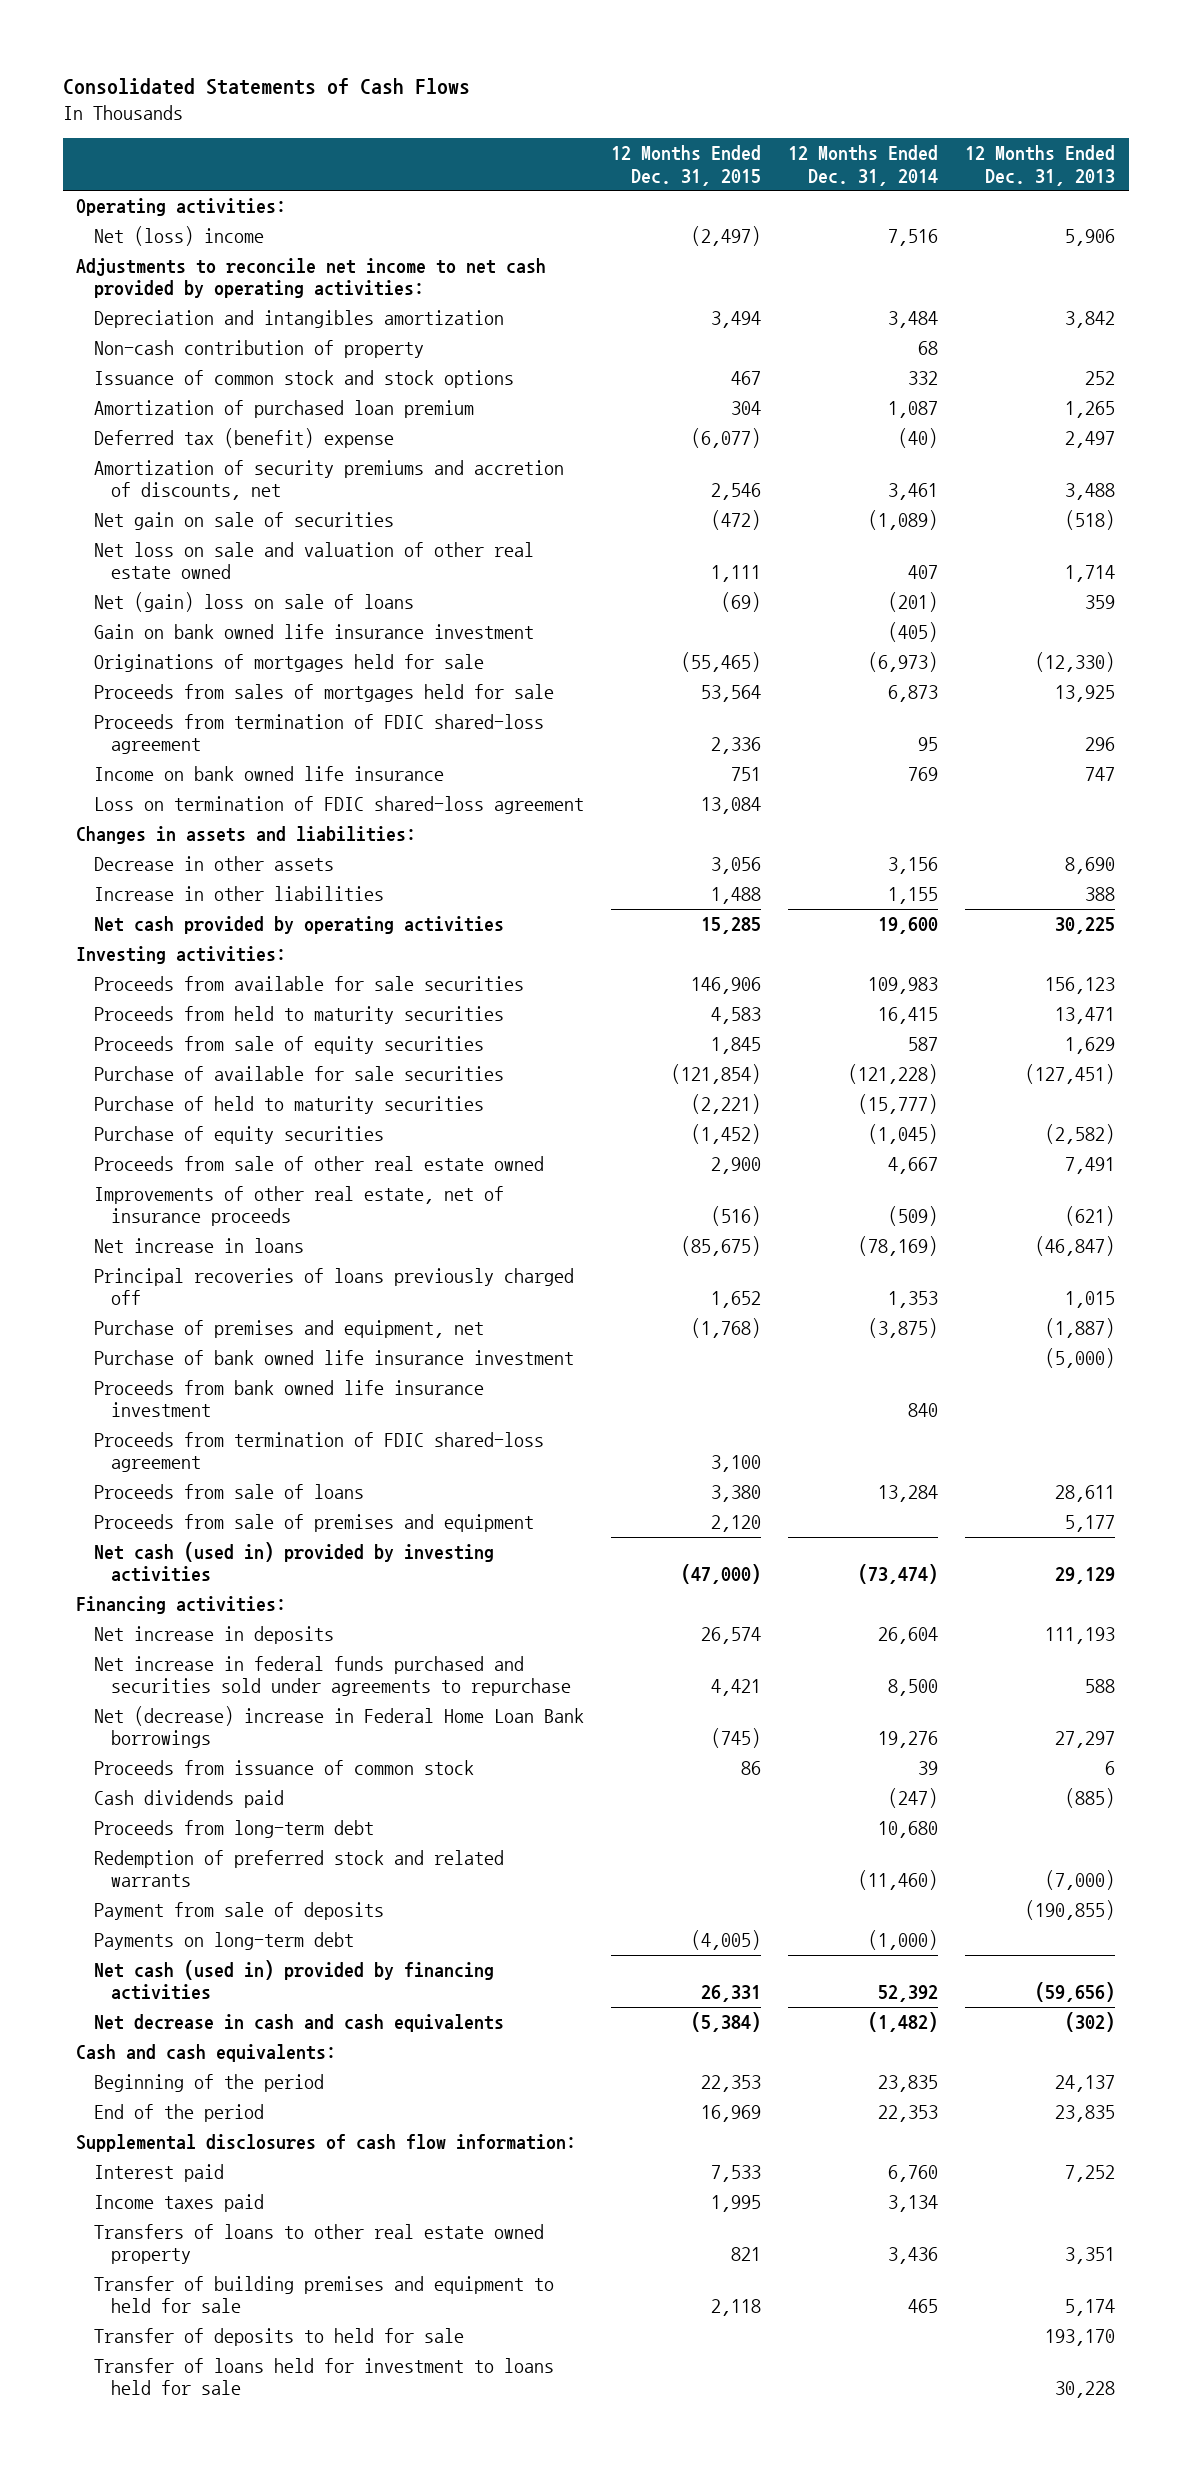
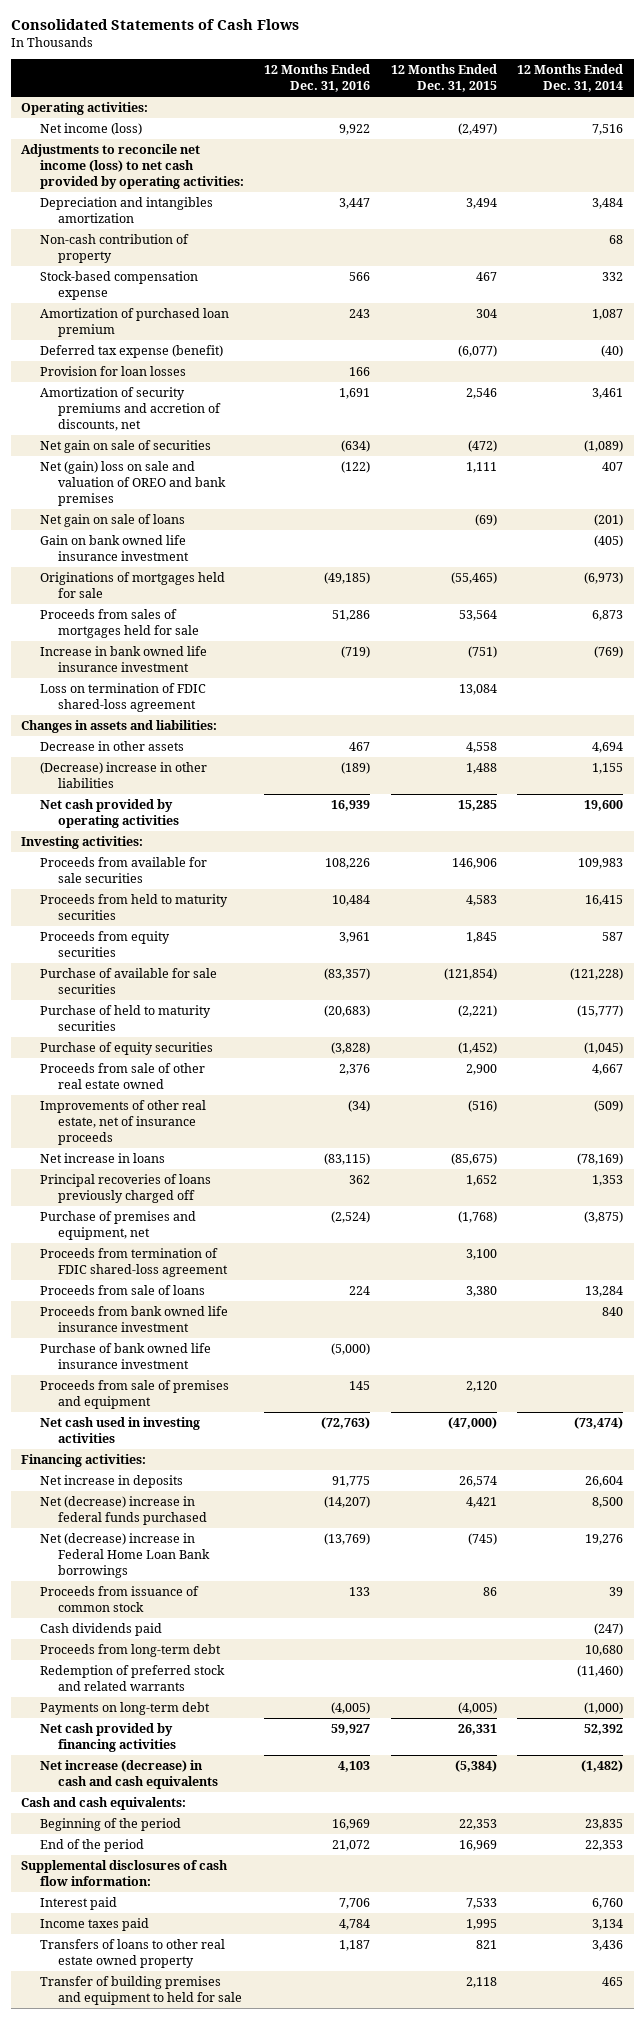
[965,145,1116,186] 12 Months Ended Dec. 31, 2013 -> none
none -> [264,64,371,93] 12 Months Ended Dec. 31, 2016
[93,226,264,247] Net (loss) income -> [39,123,142,136] Net income (loss)
[76,258,547,299] Adjustments to reconcile net income to net cash provided by operating activities: -> [20,144,244,189] Adjustments to reconcile net income (loss) to net cash provided by operating activities:
[93,370,514,389] Issuance of common stock and stock options -> [39,271,198,300] Stock-based compensation expense
[93,428,394,449] Deferred tax (benefit) expense -> [39,345,223,359] Deferred tax expense (benefit)
none -> [39,366,186,377] Provision for loan losses
[93,542,534,580] Net loss on sale and valuation of other real estate owned -> [39,461,227,506] Net (gain) loss on sale and valuation of OREO and bank premises
[93,592,414,613] Net (gain) loss on sale of loans -> [39,514,185,528] Net gain on sale of loans
[93,714,544,755] Proceeds from termination of FDIC shared-loss agreement -> none
[93,766,444,782] Income on bank owned life insurance -> [39,646,207,672] Increase in bank owned life insurance investment
[730,767,761,782] 751 -> [467,646,497,659] (751)
[907,767,938,782] 769 -> [594,646,624,659] (769)
[710,857,761,875] 3,056 -> [465,742,497,754] 4,558
[887,857,938,875] 3,156 -> [592,742,624,754] 4,694
[93,886,384,902] Increase in other liabilities -> [39,762,207,788] (Decrease) increase in other liabilities
[93,1036,484,1055] Proceeds from sale of equity securities -> [39,931,170,957] Proceeds from equity securities
[93,1380,484,1418] Proceeds from bank owned life insurance investment -> [39,1306,228,1332] Proceeds from bank owned life insurance investment
[93,1350,574,1366] Purchase of bank owned life insurance investment -> [39,1343,211,1369] Purchase of bank owned life insurance investment
[93,1542,494,1583] Net cash (used in) provided by investing activities -> [39,1417,200,1443] Net cash used in investing activities
[93,1656,571,1697] Net increase in federal funds purchased and securities sold under agreements to repurchase -> [39,1496,208,1525] Net (decrease) increase in federal funds purchased
[93,1902,384,1921] Payment from sale of deposits -> none
[93,1960,494,2001] Net cash (used in) provided by financing activities -> [39,1723,177,1752] Net cash provided by financing activities
[93,2014,504,2033] Net decrease in cash and cash equivalents -> [39,1760,219,1789] Net increase (decrease) in cash and cash equivalents
[93,2328,464,2347] Transfer of deposits to held for sale -> none
[93,2358,554,2396] Transfer of loans held for investment to loans held for sale -> none

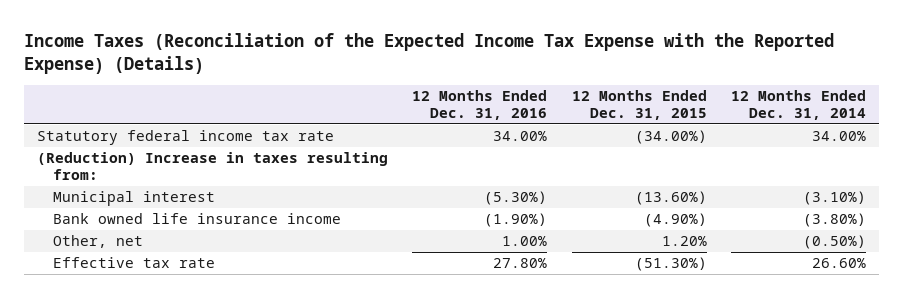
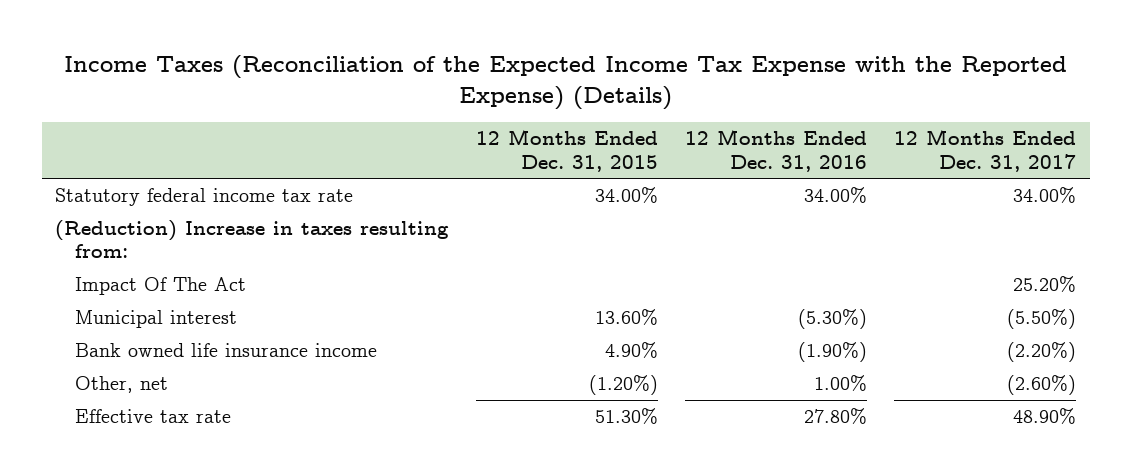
[731,89,867,120] 12 Months Ended Dec. 31, 2014 -> none
none -> [894,129,1077,172] 12 Months Ended Dec. 31, 2017
[634,130,707,145] (34.00%) -> [595,187,659,204] 34.00%
none -> [74,277,246,296] Impact Of The Act
[634,191,707,206] (13.60%) -> [595,309,659,326] 13.60%
[643,213,707,228] (4.90%) -> [605,342,659,359] 4.90%
[661,236,707,247] 1.20% -> [589,375,659,396] (1.20%)
[634,257,707,272] (51.30%) -> [595,408,659,425] 51.30%

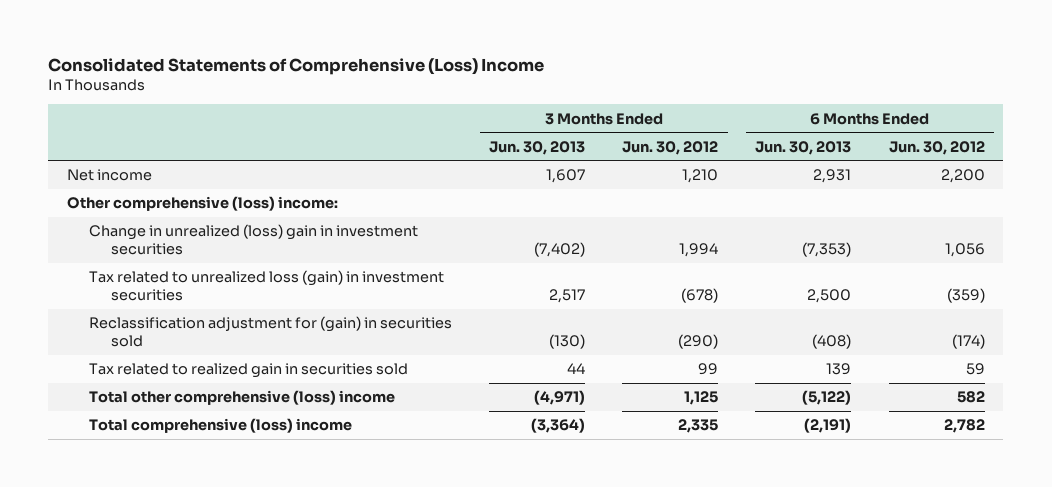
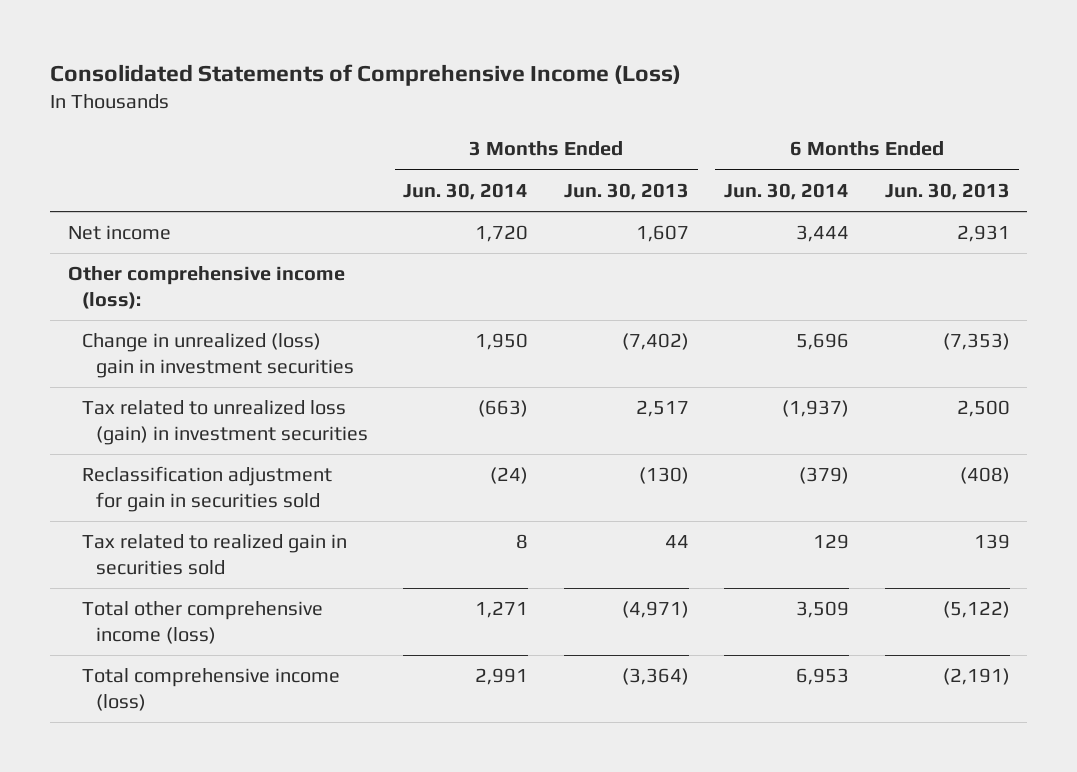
[48,57,545,75] Consolidated Statements of Comprehensive (Loss) Income -> [49,64,681,87] Consolidated Statements of Comprehensive Income (Loss)
[622,140,719,155] Jun. 30, 2012 -> none
[888,140,985,155] Jun. 30, 2012 -> none
none -> [403,182,529,200] Jun. 30, 2014
none -> [724,182,850,200] Jun. 30, 2014
[66,196,338,212] Other comprehensive (loss) income: -> [67,266,345,310] Other comprehensive income (loss):
[89,316,453,348] Reclassification adjustment for (gain) in securities sold -> [81,466,332,513] Reclassification adjustment for gain in securities sold
[89,390,396,406] Total other comprehensive (loss) income -> [81,601,323,645] Total other comprehensive income (loss)
[89,418,353,434] Total comprehensive (loss) income -> [81,668,340,712] Total comprehensive income (loss)

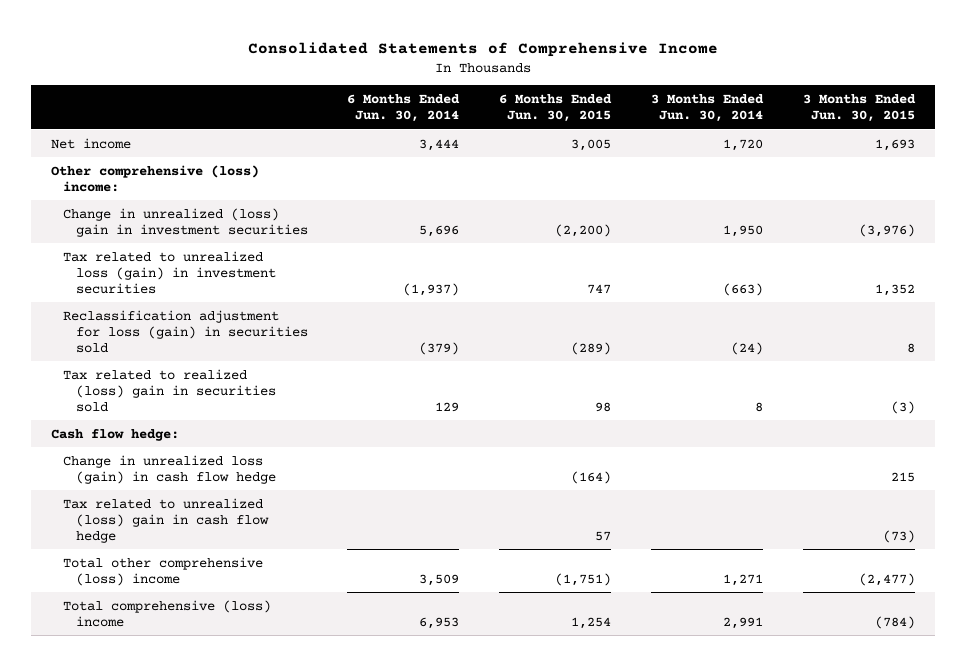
[49,64,681,87] Consolidated Statements of Comprehensive Income (Loss) -> [248,41,719,57] Consolidated Statements of Comprehensive Income
[563,182,689,200] Jun. 30, 2013 -> none
[884,182,1010,200] Jun. 30, 2013 -> none
none -> [499,94,613,123] 6 Months Ended Jun. 30, 2015
none -> [803,94,917,123] 3 Months Ended Jun. 30, 2015
[67,266,345,310] Other comprehensive income (loss): -> [51,164,260,192] Other comprehensive (loss) income:
[81,466,332,513] Reclassification adjustment for gain in securities sold -> [63,309,308,353] Reclassification adjustment for loss (gain) in securities sold
[81,534,347,576] Tax related to realized gain in securities sold -> [63,368,276,412] Tax related to realized (loss) gain in securities sold
none -> [51,428,180,441] Cash flow hedge:
none -> [63,454,276,484] Change in unrealized loss (gain) in cash flow hedge
none -> [63,497,269,543] Tax related to unrealized (loss) gain in cash flow hedge
[81,601,323,645] Total other comprehensive income (loss) -> [63,556,264,586] Total other comprehensive (loss) income
[81,668,340,712] Total comprehensive income (loss) -> [63,599,272,627] Total comprehensive (loss) income

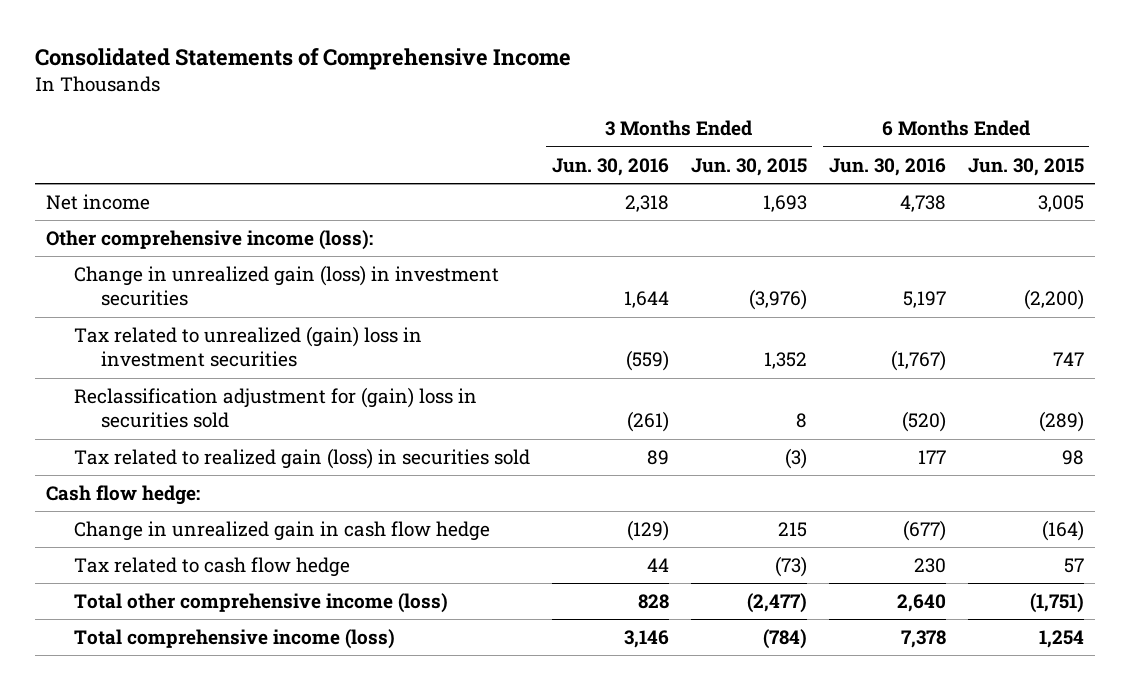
[347,94,461,123] 6 Months Ended Jun. 30, 2014 -> none
[651,94,765,123] 3 Months Ended Jun. 30, 2014 -> none
none -> [551,157,669,176] Jun. 30, 2016
none -> [828,157,946,176] Jun. 30, 2016
[51,164,260,192] Other comprehensive (loss) income: -> [46,230,374,251] Other comprehensive income (loss):
[63,207,308,237] Change in unrealized (loss) gain in investment securities -> [73,265,499,307] Change in unrealized gain (loss) in investment securities
[63,250,276,294] Tax related to unrealized loss (gain) in investment securities -> [73,326,422,368] Tax related to unrealized (gain) loss in investment securities
[63,309,308,353] Reclassification adjustment for loss (gain) in securities sold -> [73,387,477,429] Reclassification adjustment for (gain) loss in securities sold
[63,368,276,412] Tax related to realized (loss) gain in securities sold -> [73,448,530,470] Tax related to realized gain (loss) in securities sold
[63,454,276,484] Change in unrealized loss (gain) in cash flow hedge -> [73,521,490,542] Change in unrealized gain in cash flow hedge
[63,497,269,543] Tax related to unrealized (loss) gain in cash flow hedge -> [73,557,350,578] Tax related to cash flow hedge
[63,556,264,586] Total other comprehensive (loss) income -> [73,593,448,614] Total other comprehensive income (loss)
[63,599,272,627] Total comprehensive (loss) income -> [73,629,395,650] Total comprehensive income (loss)

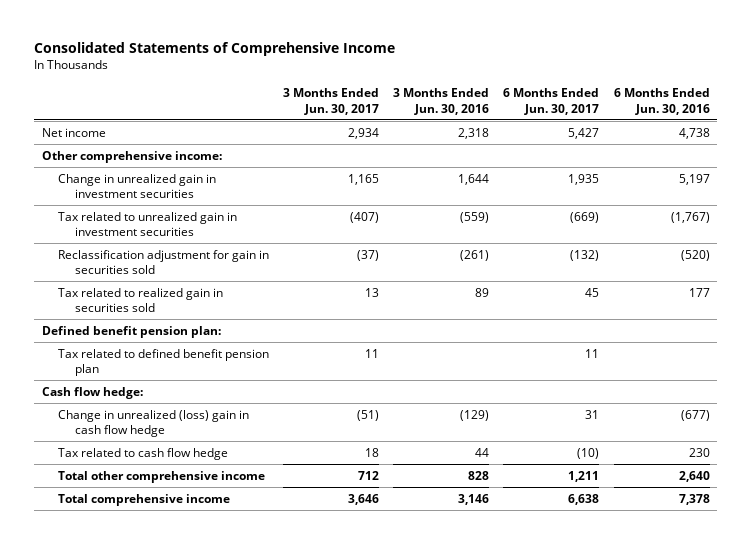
[690,157,807,176] Jun. 30, 2015 -> none
[967,157,1084,176] Jun. 30, 2015 -> none
none -> [283,88,380,115] 3 Months Ended Jun. 30, 2017
none -> [503,88,600,115] 6 Months Ended Jun. 30, 2017
[46,230,374,251] Other comprehensive income (loss): -> [41,150,222,163] Other comprehensive income:
[73,265,499,307] Change in unrealized gain (loss) in investment securities -> [58,173,217,199] Change in unrealized gain in investment securities
[73,326,422,368] Tax related to unrealized (gain) loss in investment securities -> [58,211,238,237] Tax related to unrealized gain in investment securities
[73,387,477,429] Reclassification adjustment for (gain) loss in securities sold -> [58,249,270,275] Reclassification adjustment for gain in securities sold
[73,448,530,470] Tax related to realized gain (loss) in securities sold -> [58,287,224,313] Tax related to realized gain in securities sold
none -> [41,325,221,338] Defined benefit pension plan:
none -> [58,348,270,377] Tax related to defined benefit pension plan
[73,521,490,542] Change in unrealized gain in cash flow hedge -> [58,409,250,438] Change in unrealized (loss) gain in cash flow hedge
[73,593,448,614] Total other comprehensive income (loss) -> [58,470,266,483] Total other comprehensive income
[73,629,395,650] Total comprehensive income (loss) -> [58,493,231,506] Total comprehensive income

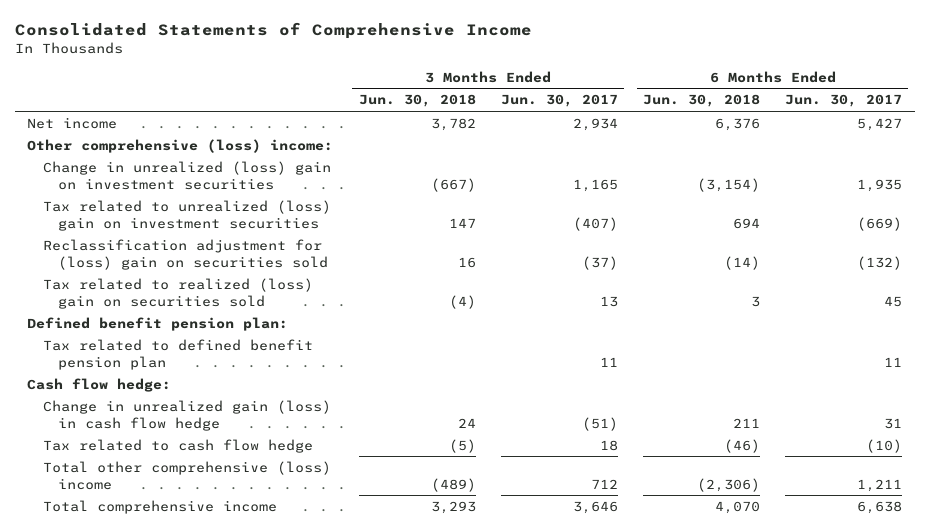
[393,88,490,115] 3 Months Ended Jun. 30, 2016 -> none
[613,88,710,115] 6 Months Ended Jun. 30, 2016 -> none
none -> [358,94,476,108] Jun. 30, 2018
none -> [642,94,760,108] Jun. 30, 2018
[41,150,222,163] Other comprehensive income: -> [27,138,334,153] Other comprehensive (loss) income:
[58,173,217,199] Change in unrealized gain in investment securities -> [42,160,331,190] Change in unrealized (loss) gain on investment securities
[58,211,238,237] Tax related to unrealized gain in investment securities -> [42,199,331,231] Tax related to unrealized (loss) gain on investment securities
[58,249,270,275] Reclassification adjustment for gain in securities sold -> [42,238,328,270] Reclassification adjustment for (loss) gain on securities sold
[58,287,224,313] Tax related to realized gain in securities sold -> [42,277,313,309] Tax related to realized (loss) gain on securities sold
[58,409,250,438] Change in unrealized (loss) gain in cash flow hedge -> [42,399,331,431] Change in unrealized gain (loss) in cash flow hedge
[58,470,266,483] Total other comprehensive income -> [42,460,331,490] Total other comprehensive (loss) income

